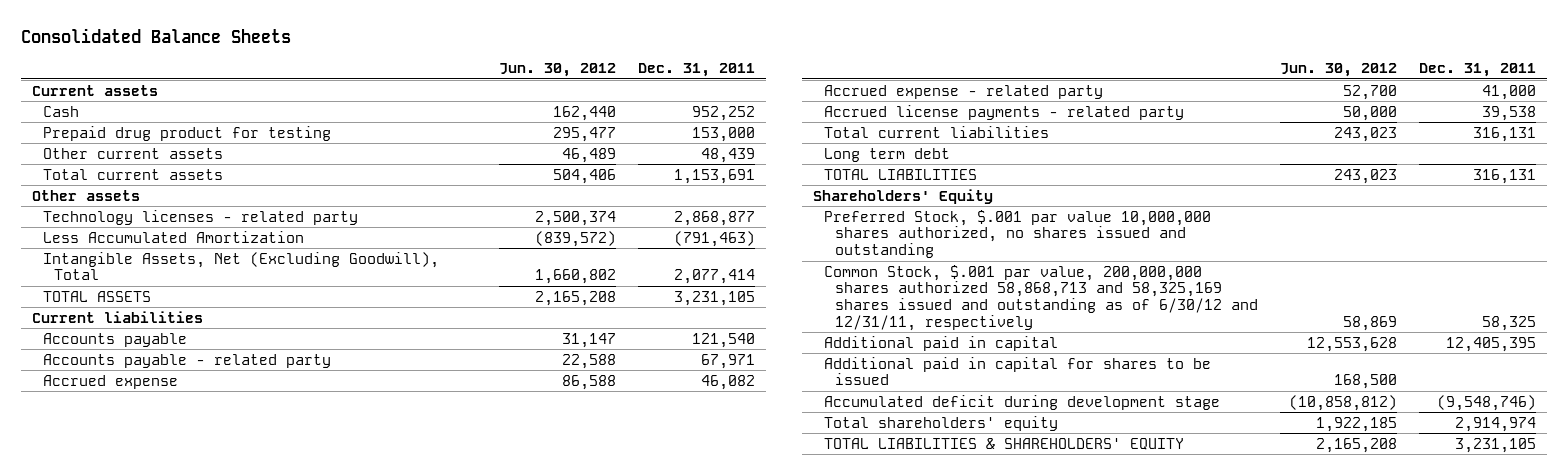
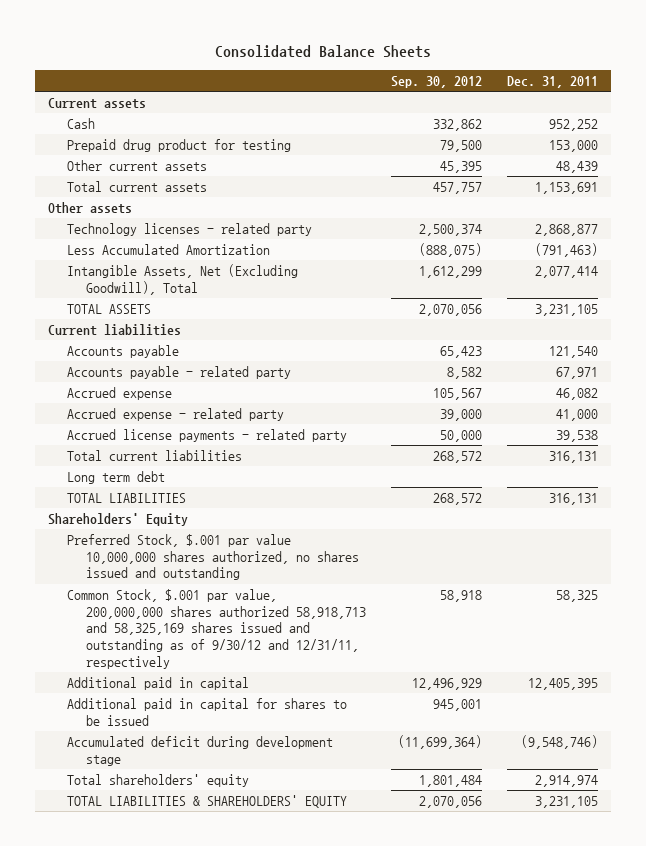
[498,62,616,77] Jun. 30, 2012 -> none
none -> [391,75,483,88] Sep. 30, 2012
[823,264,1258,331] Common Stock, $.001 par value, 200,000,000 shares authorized 58,868,713 and 58,325,169 shares issued and outstanding as of 6/30/12 and 12/31/11, respectively -> [67,588,367,669] Common Stock, $.001 par value, 200,000,000 shares authorized 58,918,713 and 58,325,169 shares issued and outstanding as of 9/30/12 and 12/31/11, respectively

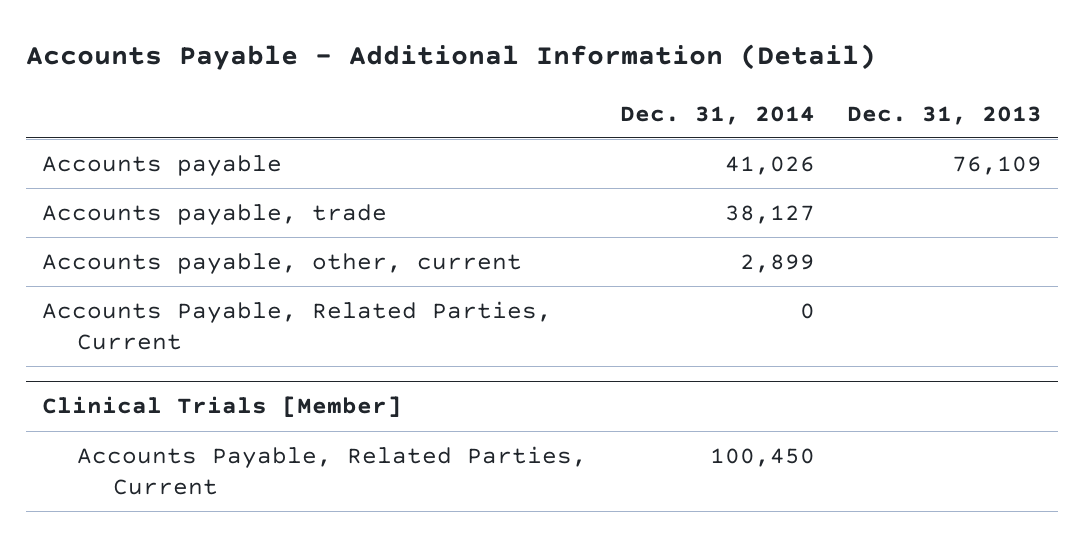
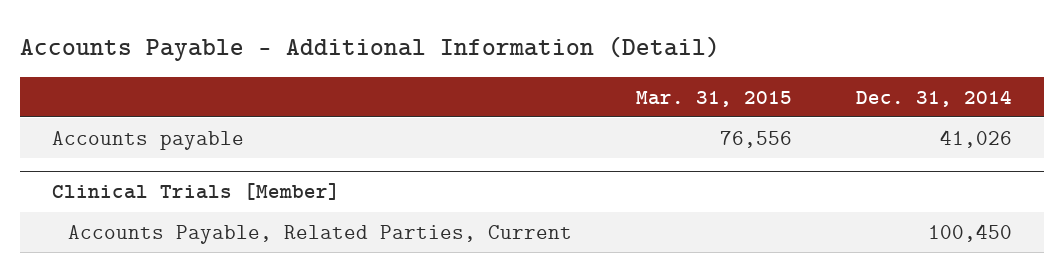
[846,105,1042,125] Dec. 31, 2013 -> none
none -> [636,90,793,107] Mar. 31, 2015
[41,203,387,225] Accounts payable, trade -> none
[41,252,522,274] Accounts payable, other, current -> none
[41,300,552,351] Accounts Payable, Related Parties, Current -> none

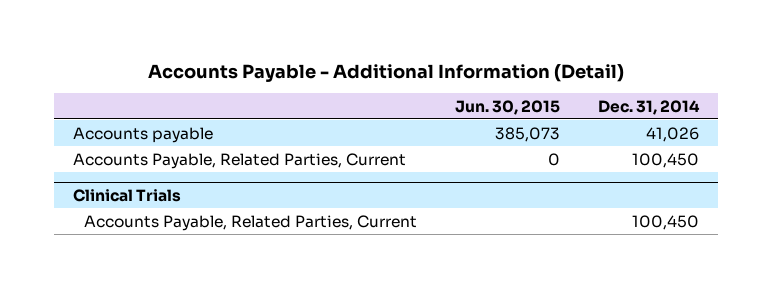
[636,90,793,107] Mar. 31, 2015 -> none
none -> [454,99,560,115] Jun. 30, 2015
[52,183,341,201] Clinical Trials [Member] -> none
none -> [72,188,181,202] Clinical Trials
none -> [83,214,417,231] Accounts Payable, Related Parties, Current

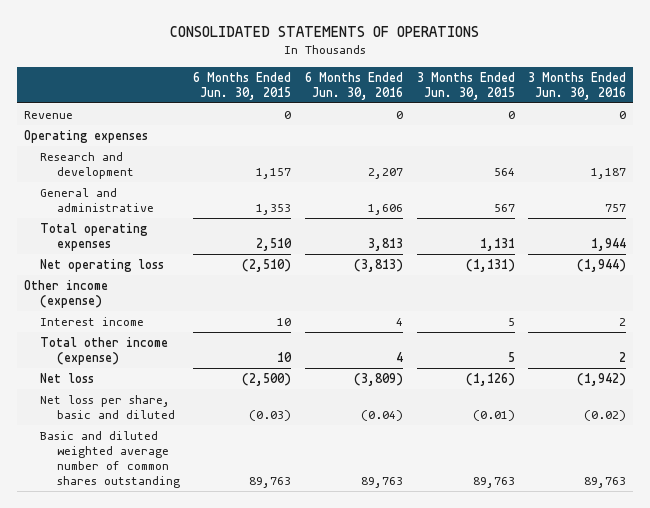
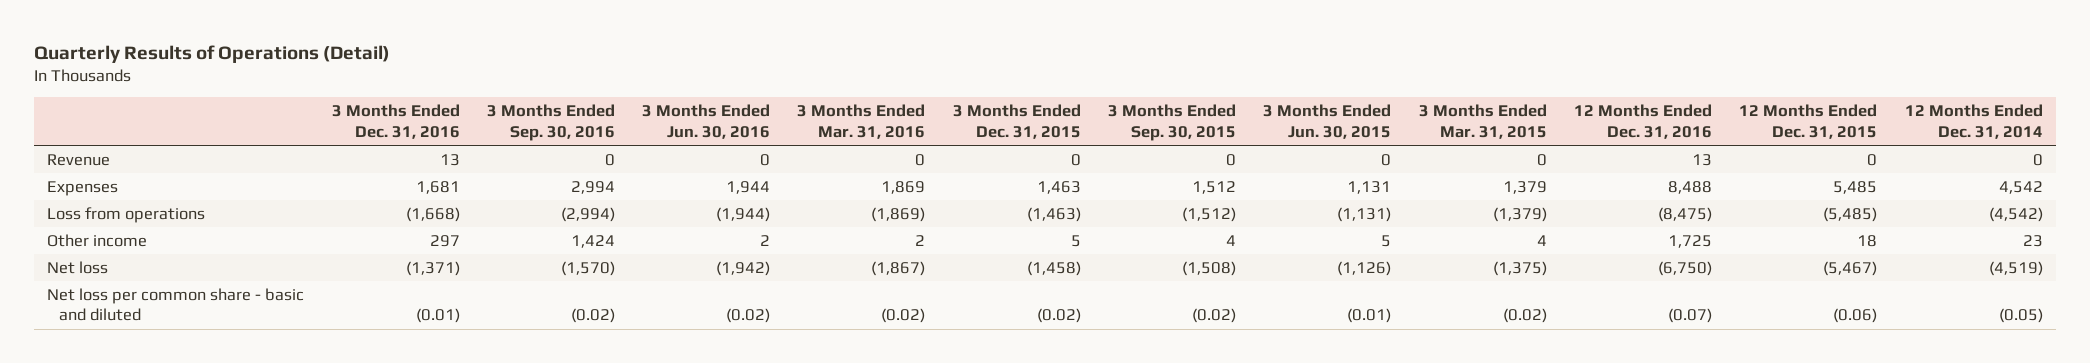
[170,25,480,37] CONSOLIDATED STATEMENTS OF OPERATIONS -> [33,44,390,63] Quarterly Results of Operations (Detail)
[193,71,292,100] 6 Months Ended Jun. 30, 2015 -> none
[305,71,404,100] 6 Months Ended Jun. 30, 2016 -> none
none -> [331,104,460,139] 3 Months Ended Dec. 31, 2016
none -> [486,104,615,141] 3 Months Ended Sep. 30, 2016
none -> [797,104,926,139] 3 Months Ended Mar. 31, 2016
none -> [952,104,1081,139] 3 Months Ended Dec. 31, 2015
none -> [1108,104,1237,141] 3 Months Ended Sep. 30, 2015
none -> [1418,104,1547,139] 3 Months Ended Mar. 31, 2015
none -> [1573,104,1712,139] 12 Months Ended Dec. 31, 2016
none -> [1739,104,1878,139] 12 Months Ended Dec. 31, 2015
none -> [1904,104,2043,139] 12 Months Ended Dec. 31, 2014
[24,129,149,143] Operating expenses -> none
[40,151,134,179] Research and development -> none
[40,187,154,212] General and administrative -> none
[24,279,109,308] Other income (expense) -> none
[40,316,145,326] Interest income -> none
[40,222,149,251] Total operating expenses -> [47,180,119,196] Expenses
[40,258,165,272] Net operating loss -> [47,206,206,223] Loss from operations
[40,336,169,365] Total other income (expense) -> [47,233,148,247] Other income
[40,430,180,488] Basic and diluted weighted average number of common shares outstanding -> none
[40,394,175,419] Net loss per share, basic and diluted -> [47,287,305,322] Net loss per common share - basic and diluted

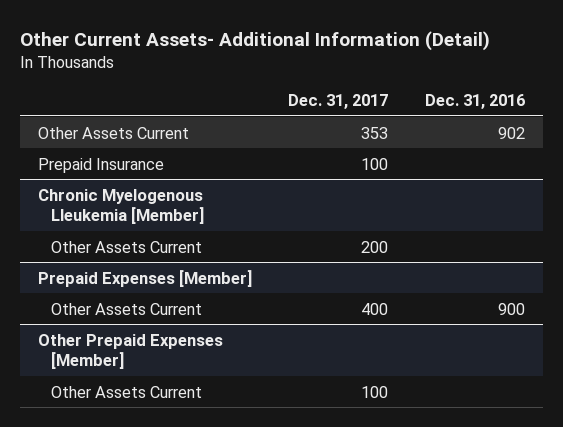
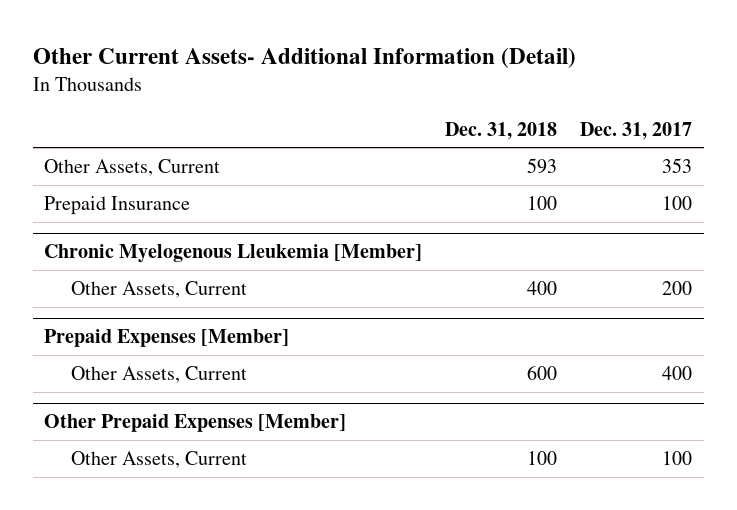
[424,94,525,110] Dec. 31, 2016 -> none
none -> [445,121,558,140] Dec. 31, 2018
[37,126,189,139] Other Assets Current -> [44,158,221,176] Other Assets, Current
[51,240,203,253] Other Assets Current -> [70,280,247,298] Other Assets, Current
[51,302,203,315] Other Assets Current -> [70,365,247,383] Other Assets, Current
[51,385,203,398] Other Assets Current -> [70,450,247,468] Other Assets, Current

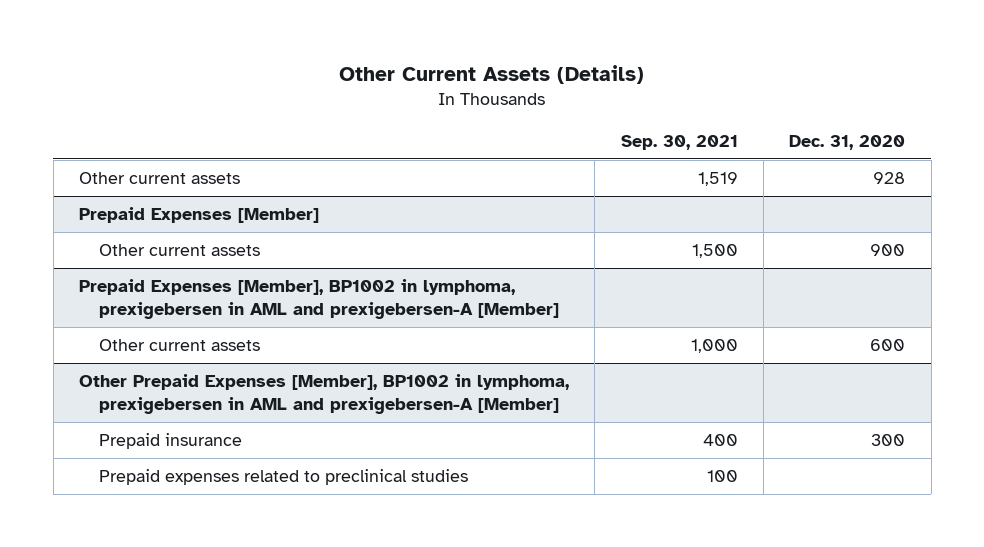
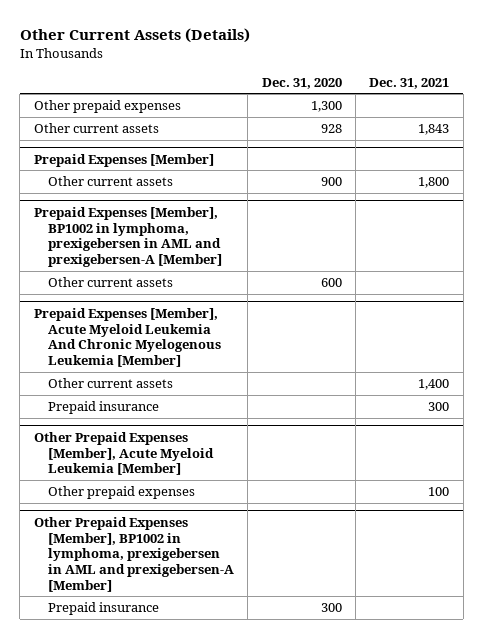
[620,135,738,151] Sep. 30, 2021 -> none
none -> [369,77,450,89] Dec. 31, 2021
none -> [33,99,181,113] Other prepaid expenses
none -> [33,307,221,368] Prepaid Expenses [Member], Acute Myeloid Leukemia And Chronic Myelogenous Leukemia [Member]
none -> [47,377,173,388] Other current assets
none -> [47,400,159,414] Prepaid insurance
none -> [33,431,214,476] Other Prepaid Expenses [Member], Acute Myeloid Leukemia [Member]
none -> [47,485,195,499] Other prepaid expenses
[98,468,468,485] Prepaid expenses related to preclinical studies -> none

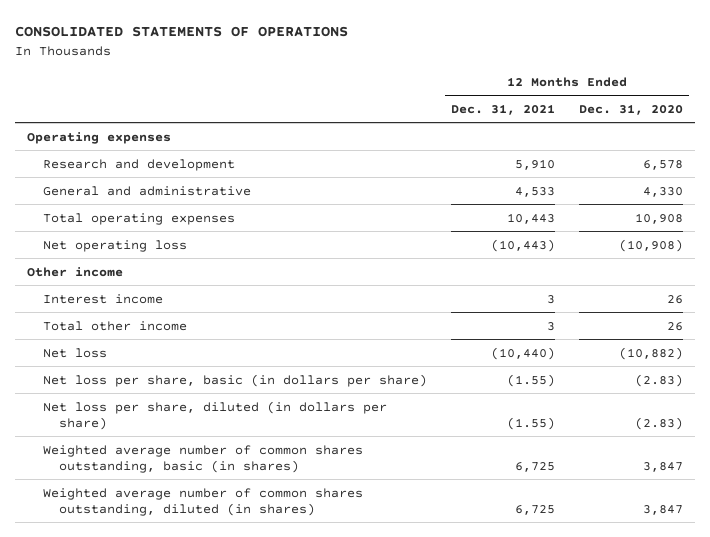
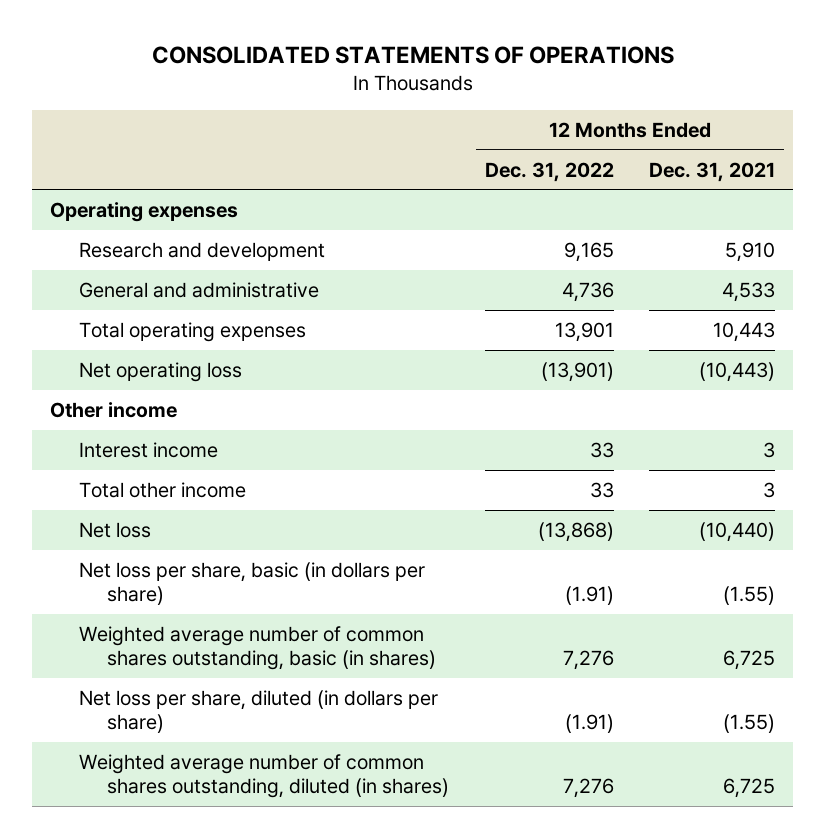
[578,103,683,115] Dec. 31, 2020 -> none
none -> [484,161,614,182] Dec. 31, 2022
[43,400,388,430] Net loss per share, diluted (in dollars per share) -> [78,689,438,734] Net loss per share, diluted (in dollars per share)

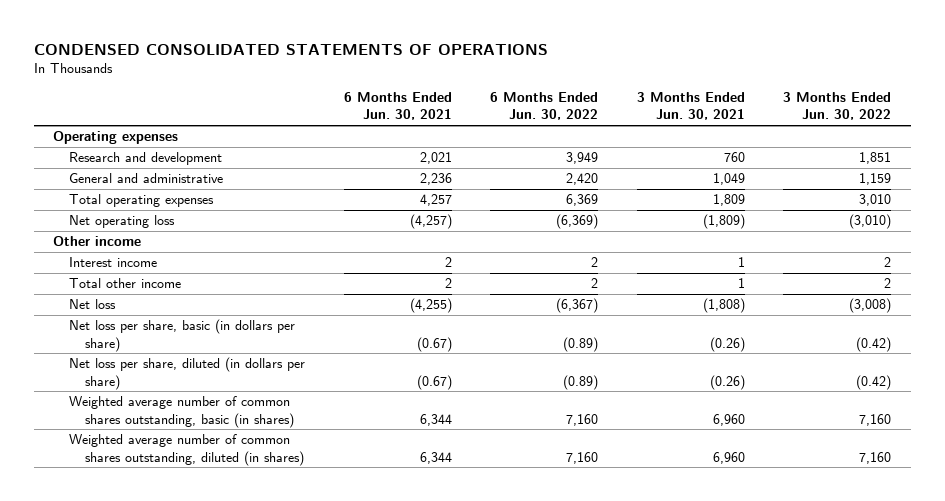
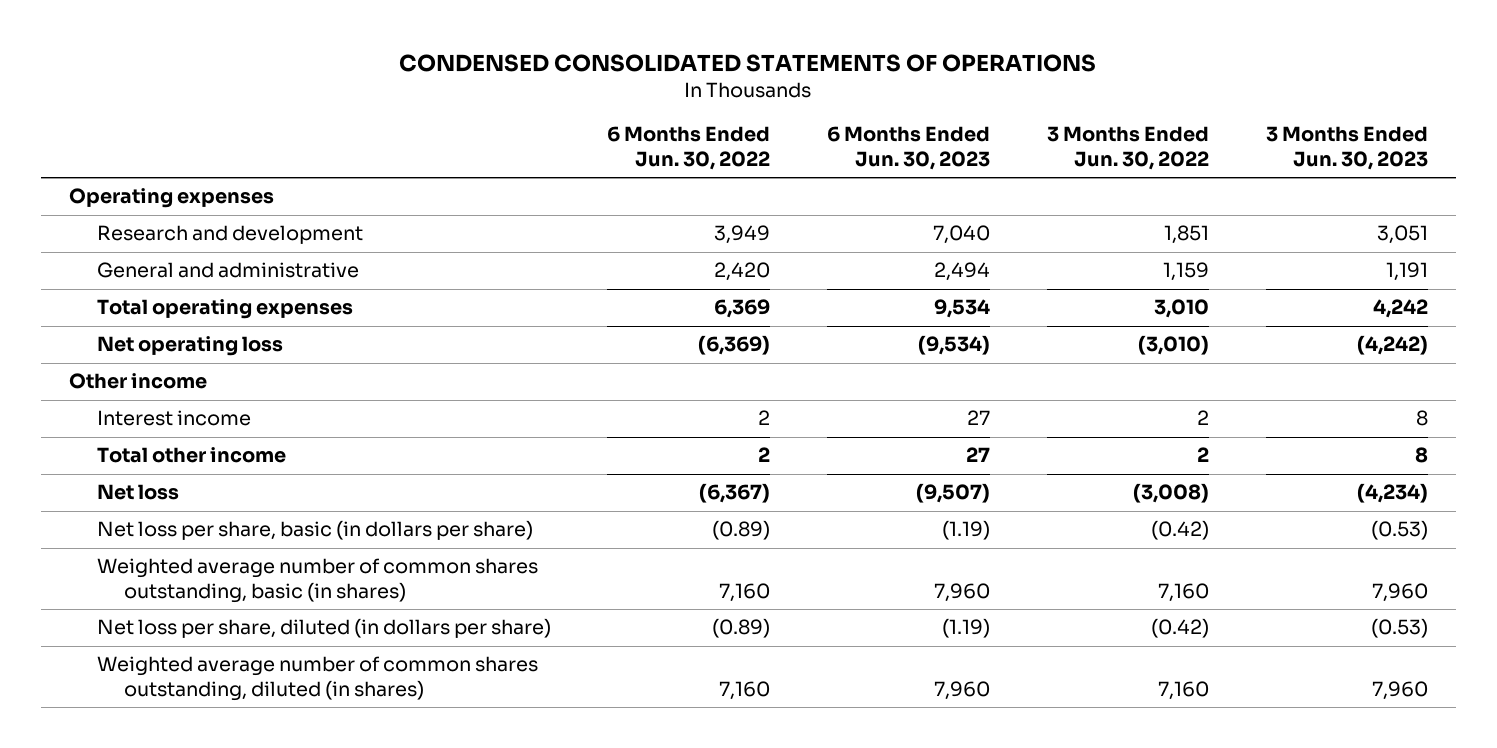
[343,92,452,121] 6 Months Ended Jun. 30, 2021 -> none
[636,92,745,121] 3 Months Ended Jun. 30, 2021 -> none
none -> [827,126,991,170] 6 Months Ended Jun. 30, 2023
none -> [1265,126,1428,170] 3 Months Ended Jun. 30, 2023
[69,357,306,390] Net loss per share, diluted (in dollars per share) -> [96,618,551,639] Net loss per share, diluted (in dollars per share)

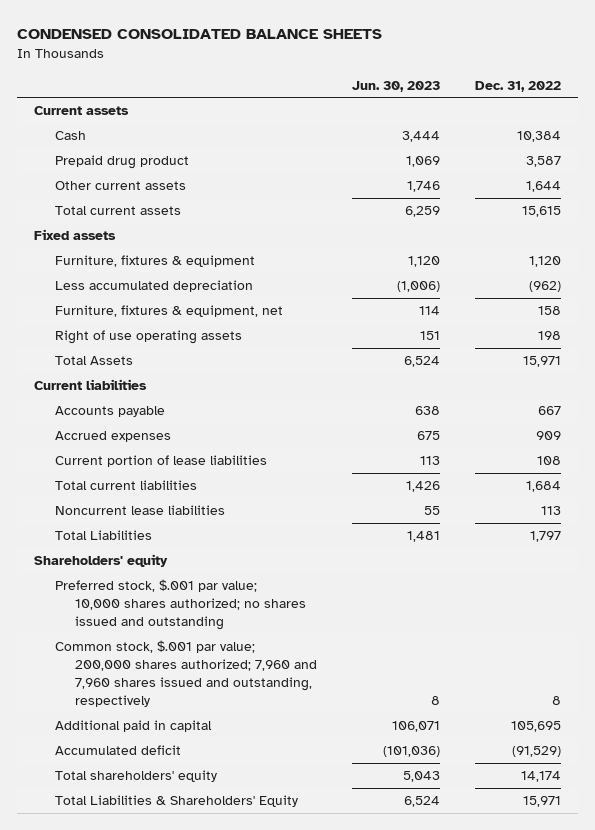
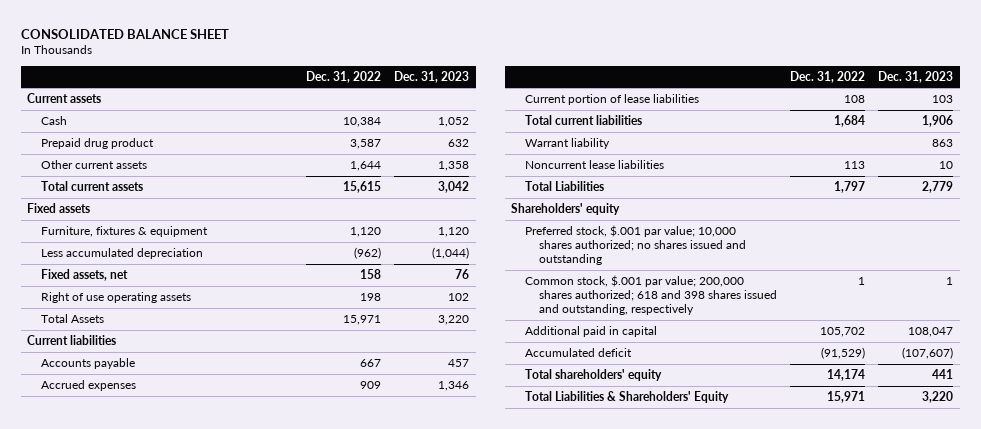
[17,28,383,39] CONDENSED CONSOLIDATED BALANCE SHEETS -> [20,28,229,39] CONSOLIDATED BALANCE SHEET
[352,80,441,92] Jun. 30, 2023 -> none
none -> [394,70,470,83] Dec. 31, 2023
[54,305,283,318] Furniture, fixtures & equipment, net -> [40,269,128,282] Fixed assets, net
none -> [524,138,610,150] Warrant liability
[54,640,318,708] Common stock, $.001 par value; 200,000 shares authorized; 7,960 and 7,960 shares issued and outstanding, respectively -> [524,275,777,316] Common stock, $.001 par value; 200,000 shares authorized; 618 and 398 shares issued and outstanding, respectively
[551,696,561,706] 8 -> [857,277,865,286] 1
[510,721,561,733] 105,695 -> [819,327,865,338] 105,702

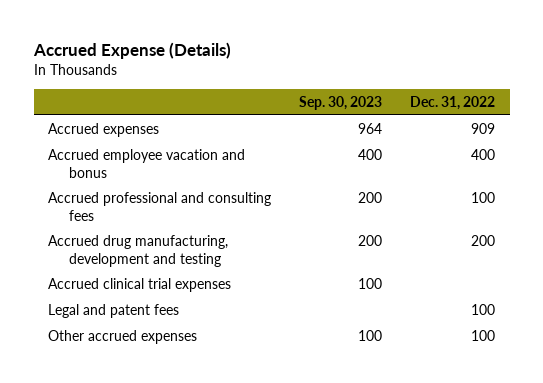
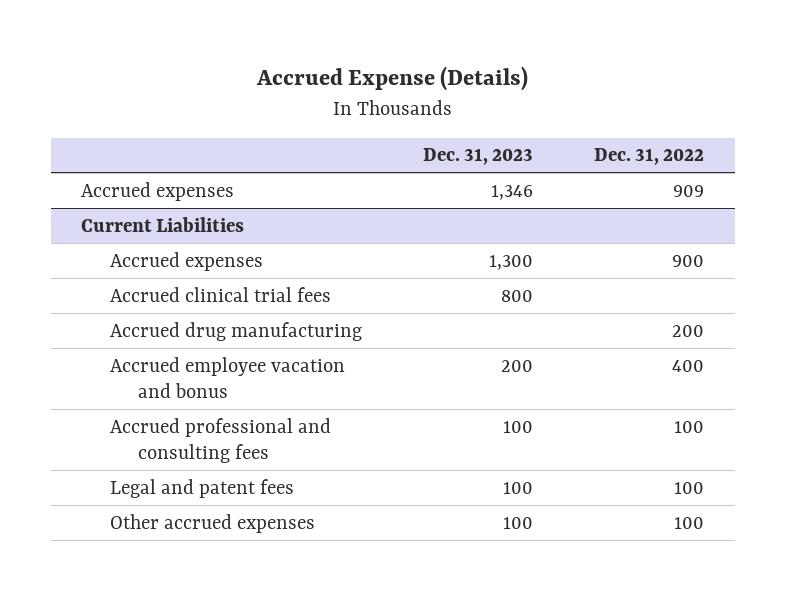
[299,96,383,111] Sep. 30, 2023 -> none
none -> [423,148,534,166] Dec. 31, 2023
none -> [81,216,245,232] Current Liabilities
none -> [109,251,263,271] Accrued expenses
none -> [109,286,331,302] Accrued clinical trial fees
none -> [109,321,362,341] Accrued drug manufacturing
[47,234,228,267] Accrued drug manufacturing, development and testing -> none
[47,277,231,292] Accrued clinical trial expenses -> none

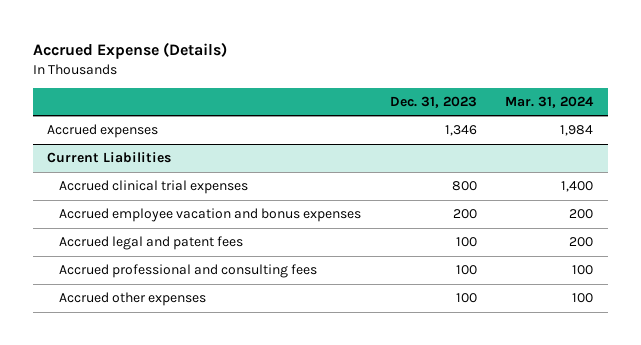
[594,148,705,166] Dec. 31, 2022 -> none
none -> [505,95,595,108] Mar. 31, 2024
[109,251,263,271] Accrued expenses -> none
[109,321,362,341] Accrued drug manufacturing -> none
[109,286,331,302] Accrued clinical trial fees -> [58,180,248,195] Accrued clinical trial expenses
[109,356,345,398] Accrued employee vacation and bonus -> [58,208,361,223] Accrued employee vacation and bonus expenses
none -> [58,236,243,251] Accrued legal and patent fees
[109,478,294,498] Legal and patent fees -> none
[109,513,315,533] Other accrued expenses -> [58,292,206,307] Accrued other expenses

